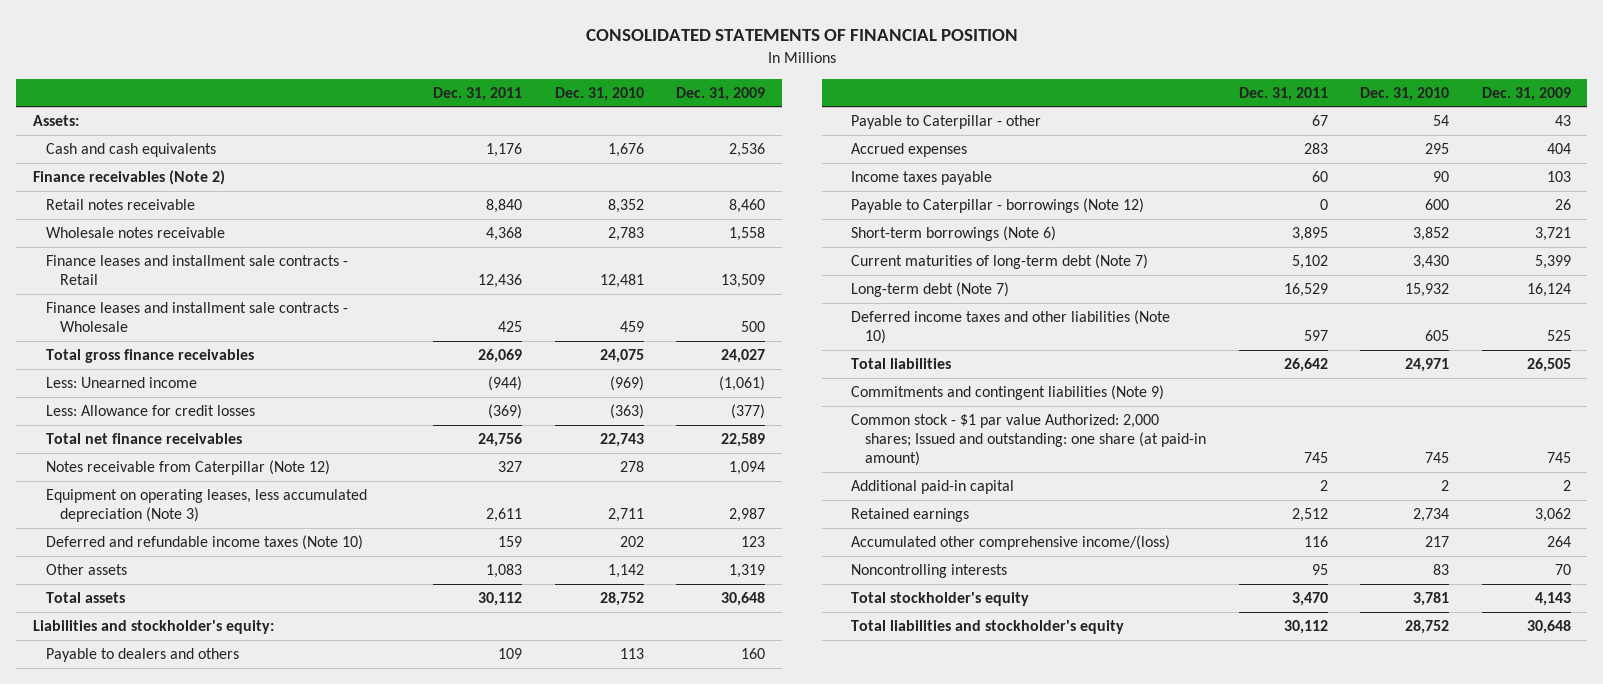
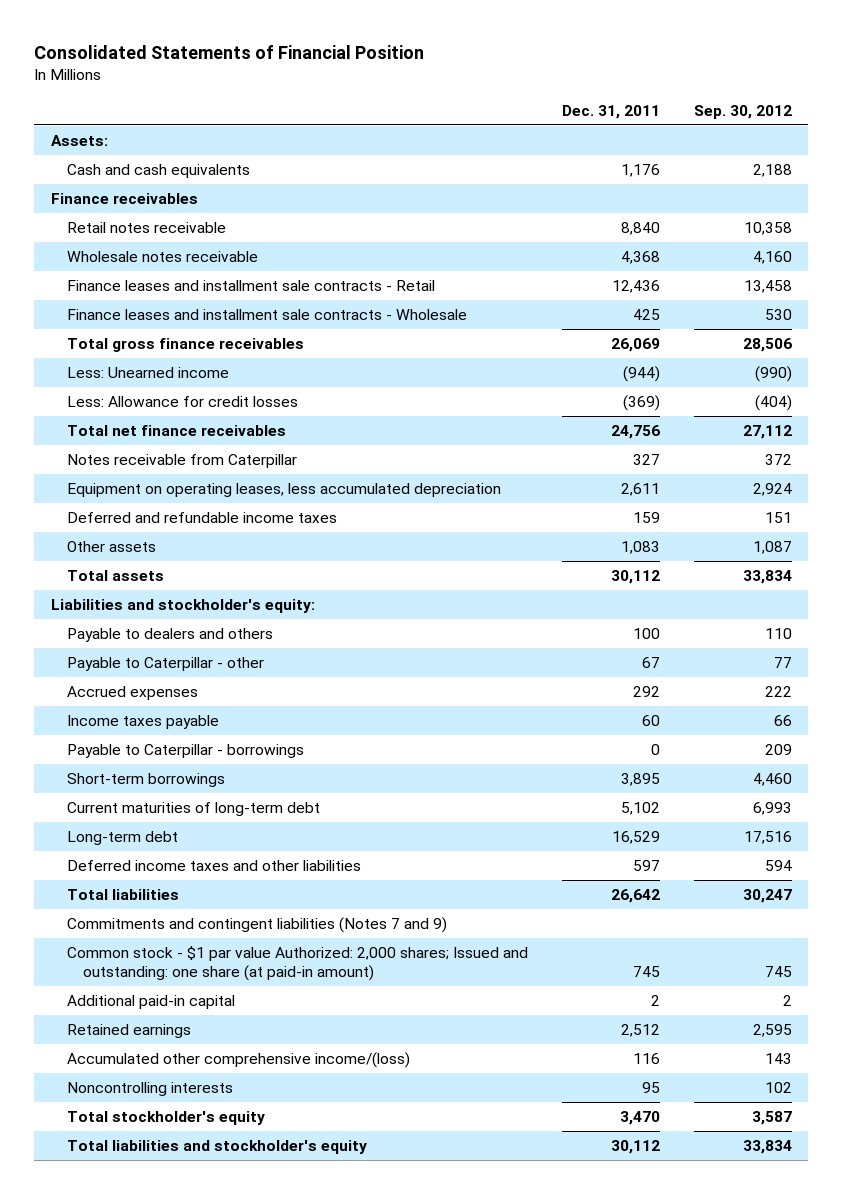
[585,29,1018,42] CONSOLIDATED STATEMENTS OF FINANCIAL POSITION -> [34,44,425,59] Consolidated Statements of Financial Position
[554,86,644,101] Dec. 31, 2010 -> none
[676,86,766,101] Dec. 31, 2009 -> none
none -> [693,104,792,119] Sep. 30, 2012
[32,170,225,186] Finance receivables (Note 2) -> [51,193,199,205] Finance receivables
[46,460,331,476] Notes receivable from Caterpillar (Note 12) -> [67,454,298,469] Notes receivable from Caterpillar
[46,489,368,523] Equipment on operating leases, less accumulated depreciation (Note 3) -> [67,483,502,498] Equipment on operating leases, less accumulated depreciation
[46,535,364,551] Deferred and refundable income taxes (Note 10) -> [67,512,338,524] Deferred and refundable income taxes
[498,648,523,660] 109 -> [632,628,660,640] 100
[1303,143,1328,155] 283 -> [632,686,660,698] 292
[851,198,1145,214] Payable to Caterpillar - borrowings (Note 12) -> [67,744,305,759] Payable to Caterpillar - borrowings
[851,226,1057,242] Short-term borrowings (Note 6) -> [67,773,226,788] Short-term borrowings
[851,254,1149,270] Current maturities of long-term debt (Note 7) -> [67,802,321,817] Current maturities of long-term debt
[851,282,1010,298] Long-term debt (Note 7) -> [67,831,179,846] Long-term debt
[851,310,1171,345] Deferred income taxes and other liabilities (Note 10) -> [67,860,362,872] Deferred income taxes and other liabilities
[851,385,1165,401] Commitments and contingent liabilities (Note 9) -> [67,917,448,934] Commitments and contingent liabilities (Notes 7 and 9)

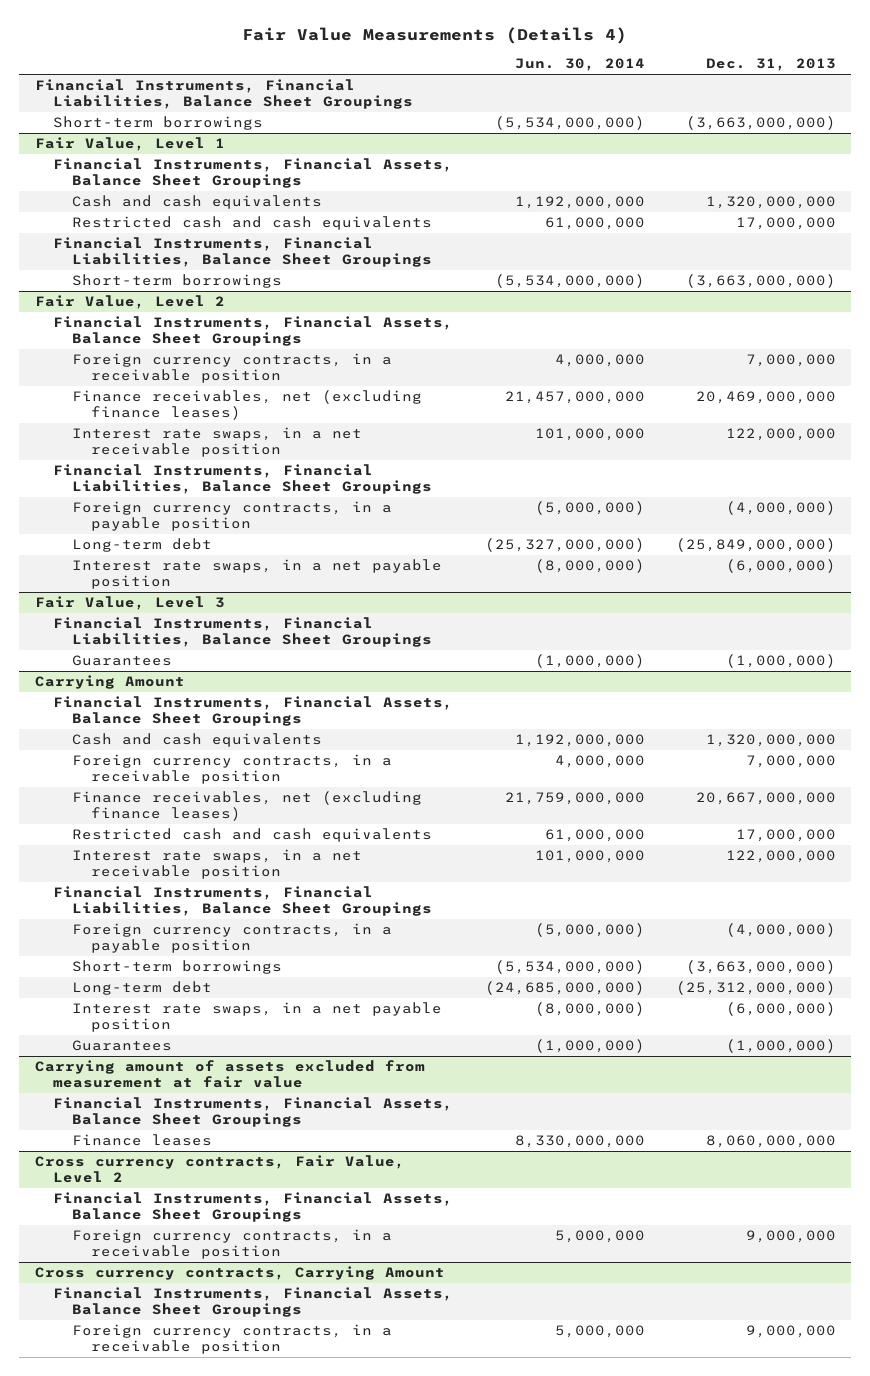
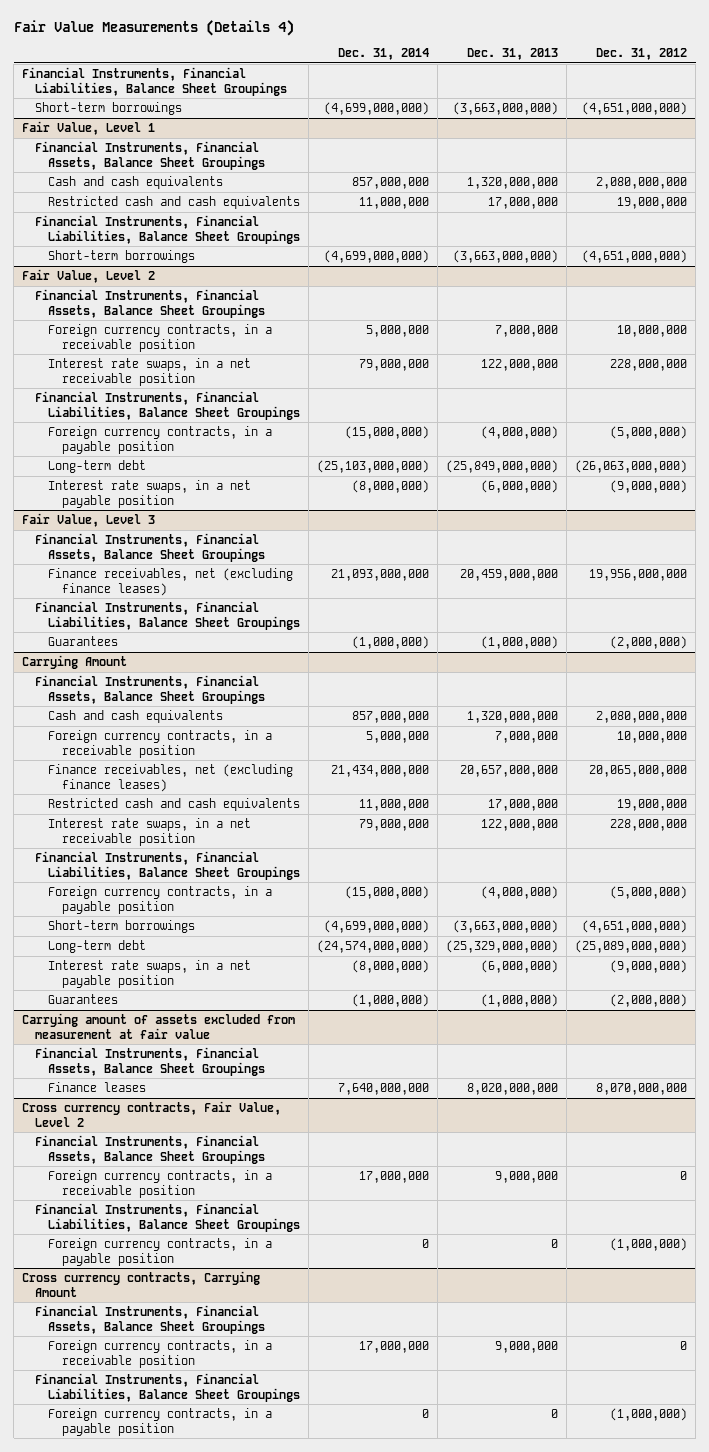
[514,58,645,72] Jun. 30, 2014 -> none
none -> [338,47,430,60] Dec. 31, 2014
none -> [596,47,688,60] Dec. 31, 2012
[72,390,423,421] Finance receivables, net (excluding finance leases) -> none
none -> [35,532,266,562] Financial Instruments, Financial Assets, Balance Sheet Groupings
none -> [48,567,294,596] Finance receivables, net (excluding finance leases)
[695,792,836,806] 20,667,000,000 -> [460,764,559,777] 20,657,000,000
[675,981,836,996] (25,312,000,000) -> [446,939,559,953] (25,329,000,000)
[705,1135,836,1149] 8,060,000,000 -> [467,1082,559,1095] 8,020,000,000
none -> [35,1202,301,1232] Financial Instruments, Financial Liabilities, Balance Sheet Groupings
none -> [48,1237,273,1266] Foreign currency contracts, in a payable position
none -> [35,1372,301,1402] Financial Instruments, Financial Liabilities, Balance Sheet Groupings
none -> [48,1407,273,1436] Foreign currency contracts, in a payable position

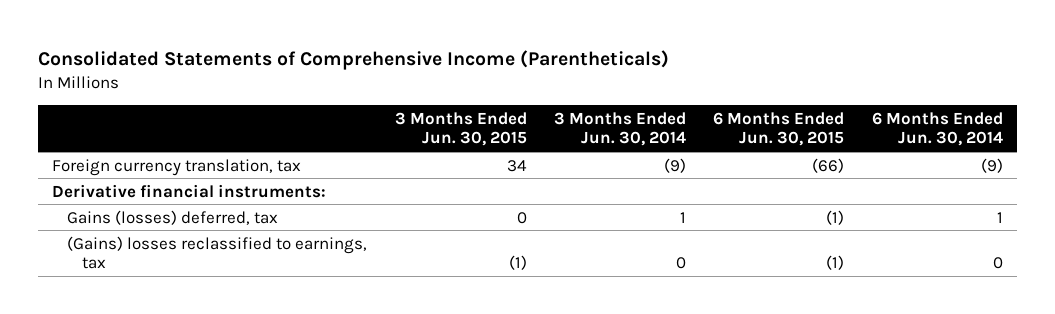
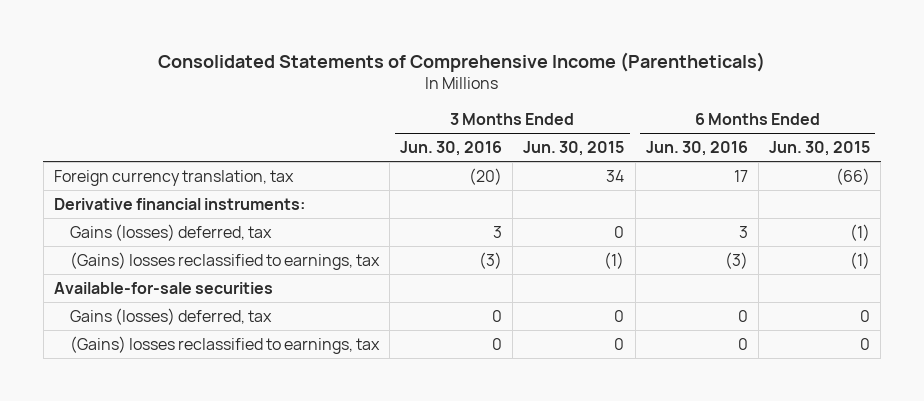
[553,111,686,147] 3 Months Ended Jun. 30, 2014 -> none
[871,111,1003,147] 6 Months Ended Jun. 30, 2014 -> none
none -> [400,141,503,157] Jun. 30, 2016
none -> [645,141,748,157] Jun. 30, 2016
none -> [53,281,273,294] Available-for-sale securities
none -> [69,307,272,325] Gains (losses) deferred, tax
none -> [69,335,380,354] (Gains) losses reclassified to earnings, tax

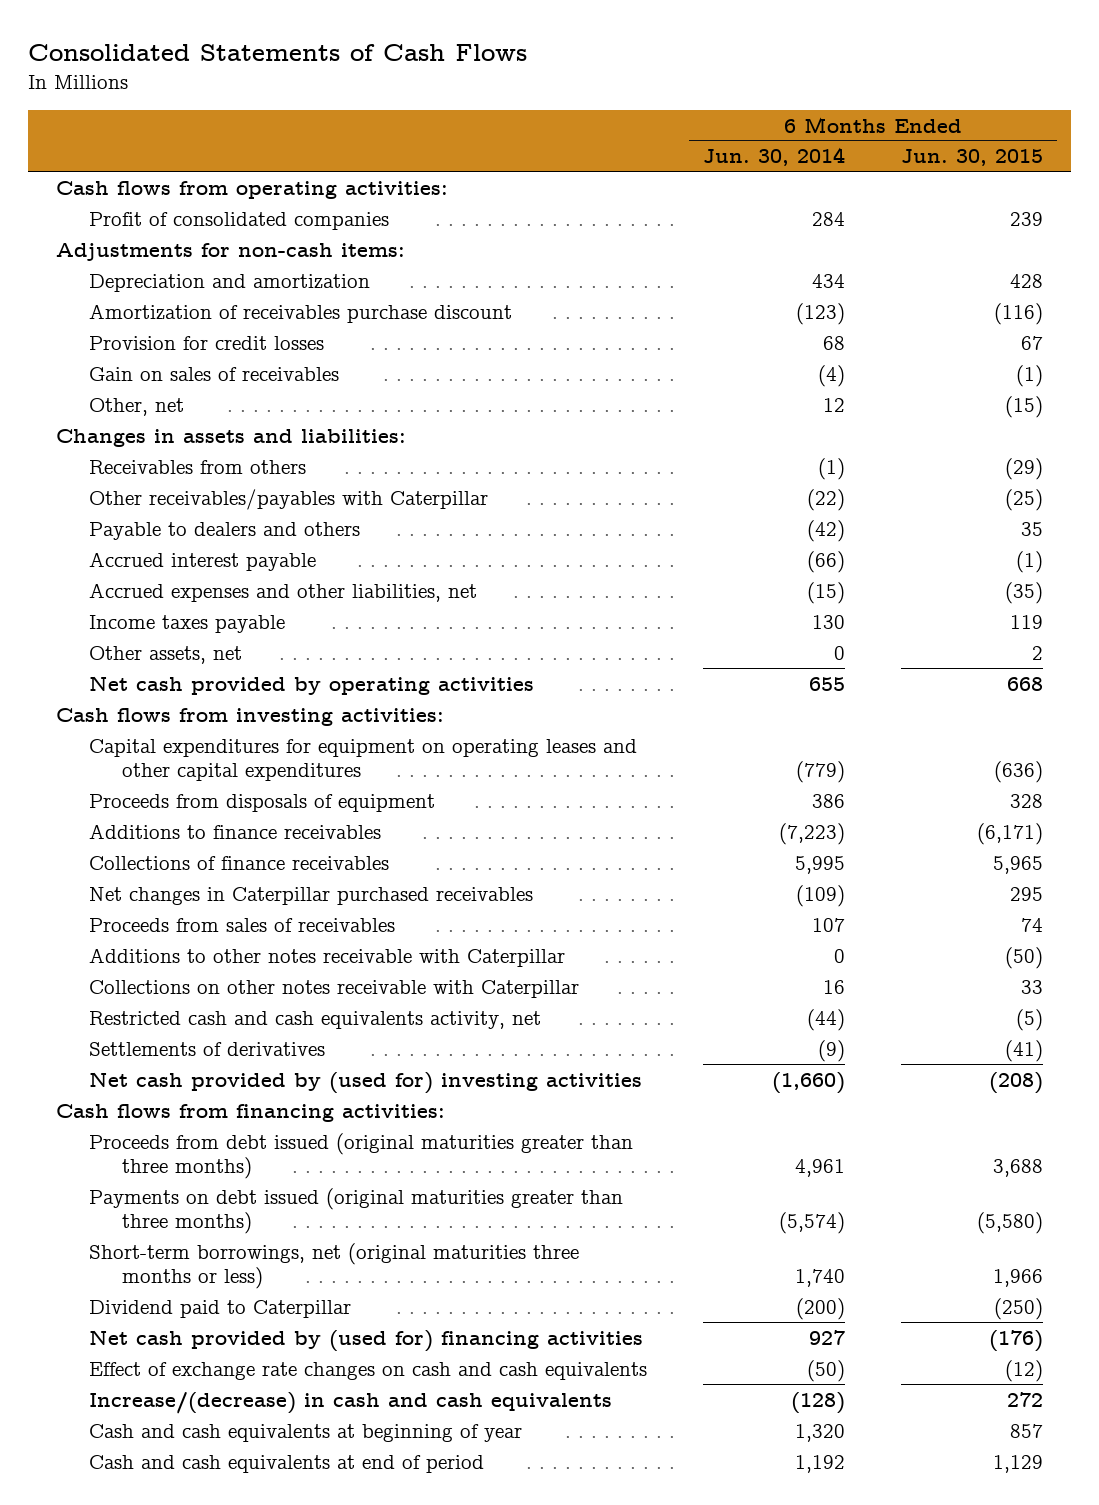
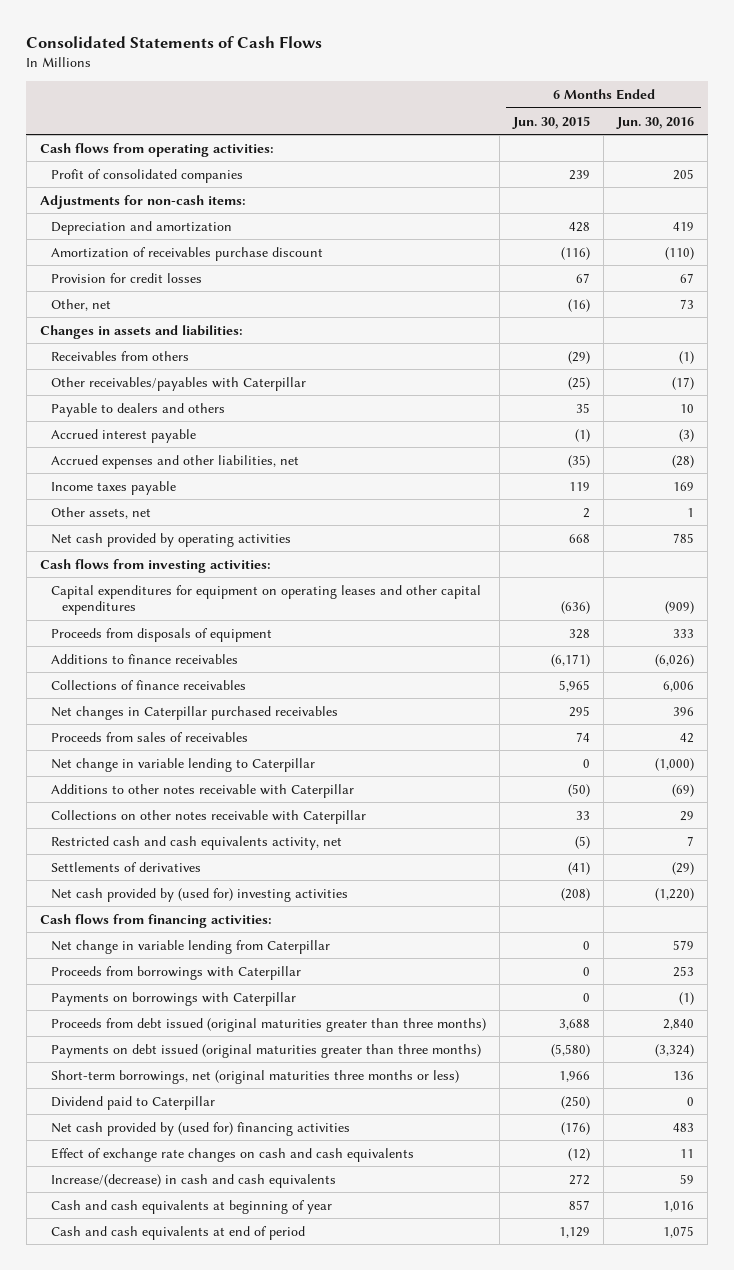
[702,147,845,167] Jun. 30, 2014 -> none
none -> [616,116,695,129] Jun. 30, 2016
[88,366,339,381] Gain on sales of receivables -> none
[1005,395,1044,418] (15) -> [568,298,591,312] (16)
none -> [50,757,315,772] Net change in variable lending to Caterpillar
none -> [50,939,330,954] Net change in variable lending from Caterpillar
none -> [50,965,301,980] Proceeds from borrowings with Caterpillar
none -> [50,991,296,1006] Payments on borrowings with Caterpillar

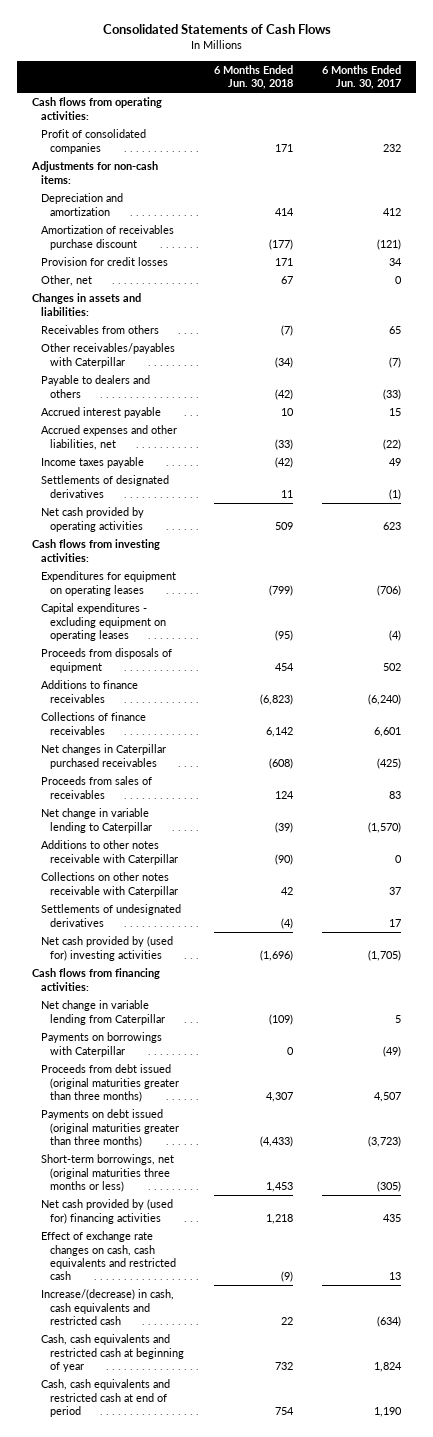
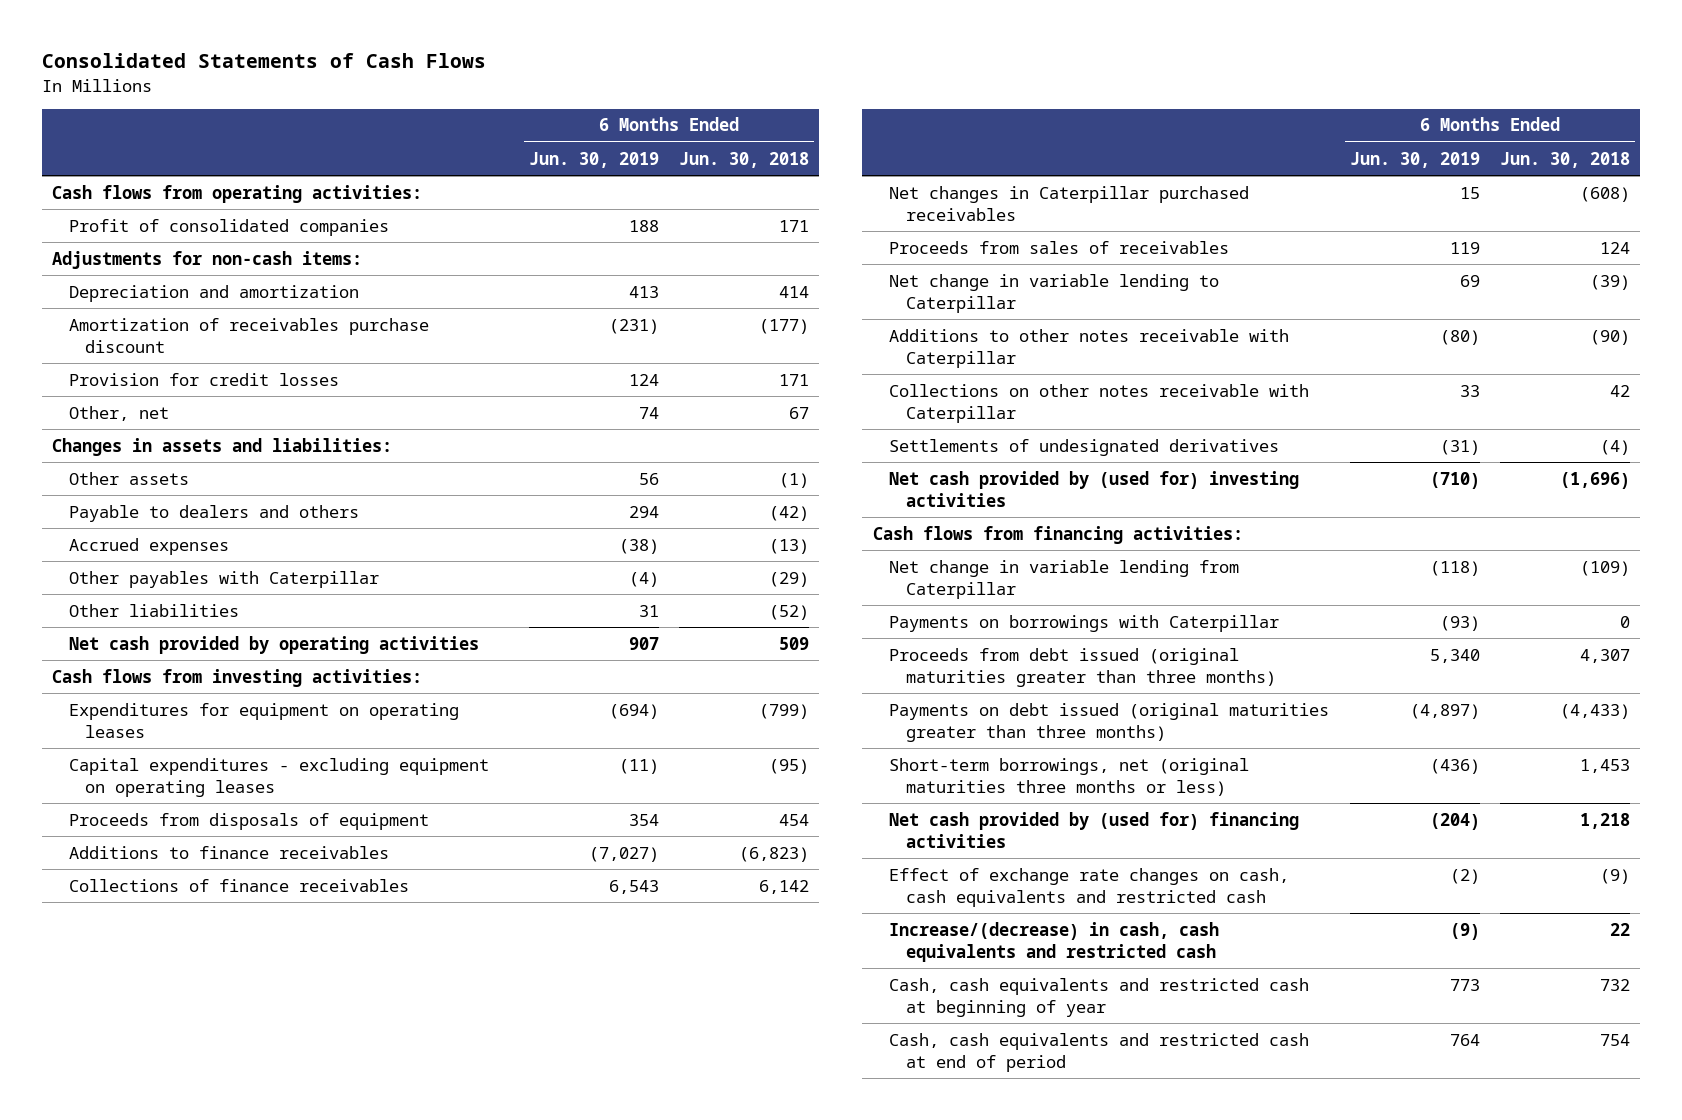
[322,64,402,90] 6 Months Ended Jun. 30, 2017 -> none
none -> [529,151,660,168] Jun. 30, 2019
[40,325,159,335] Receivables from others -> none
[40,343,175,368] Other receivables/payables with Caterpillar -> none
none -> [68,471,189,485] Other assets
[40,407,161,419] Accrued interest payable -> none
[40,425,177,450] Accrued expenses and other liabilities, net -> none
[40,457,144,469] Income taxes payable -> none
[40,475,169,498] Settlements of designated derivatives -> none
none -> [68,537,229,555] Accrued expenses
none -> [68,570,379,588] Other payables with Caterpillar
none -> [68,603,239,617] Other liabilities

